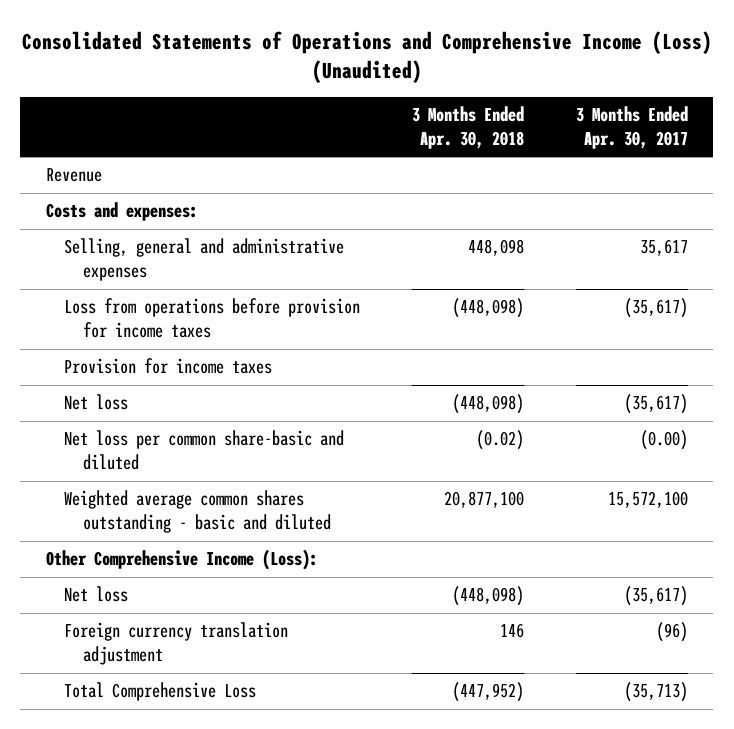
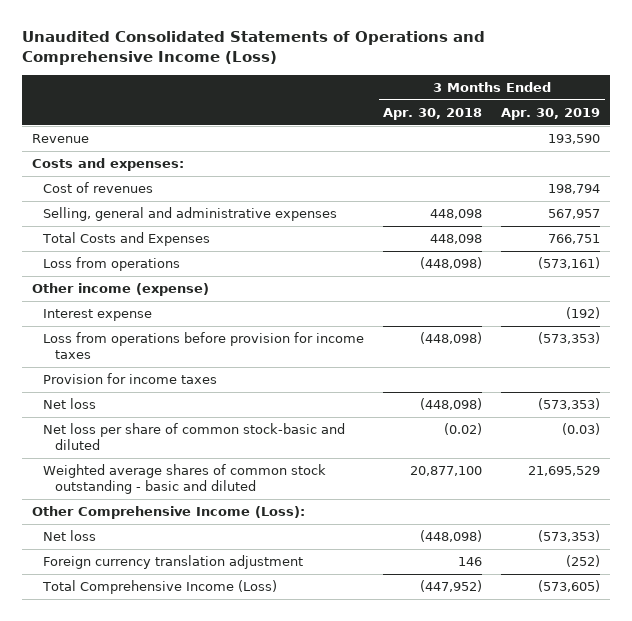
[21,31,712,83] Consolidated Statements of Operations and Comprehensive Income (Loss) (Unaudited) -> [22,31,486,66] Unaudited Consolidated Statements of Operations and Comprehensive Income (Loss)
[575,105,688,149] 3 Months Ended Apr. 30, 2017 -> none
none -> [501,107,601,120] Apr. 30, 2019
none -> [43,182,154,194] Cost of revenues
none -> [42,232,211,247] Total Costs and Expenses
none -> [43,257,181,272] Loss from operations
none -> [31,283,209,297] Other income (expense)
none -> [43,309,153,322] Interest expense
[64,430,345,471] Net loss per common share-basic and diluted -> [43,423,346,451] Net loss per share of common stock-basic and diluted
[64,490,331,534] Weighted average common shares outstanding - basic and diluted -> [43,464,327,495] Weighted average shares of common stock outstanding - basic and diluted
[64,682,257,702] Total Comprehensive Loss -> [42,580,278,595] Total Comprehensive Income (Loss)

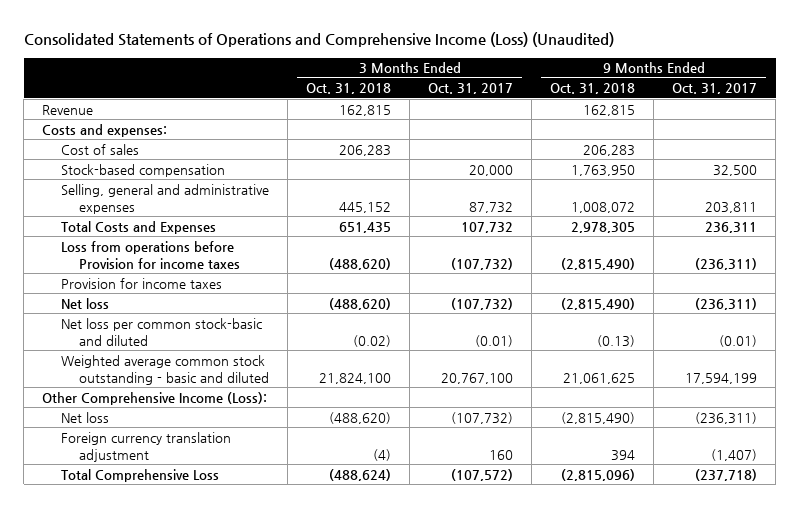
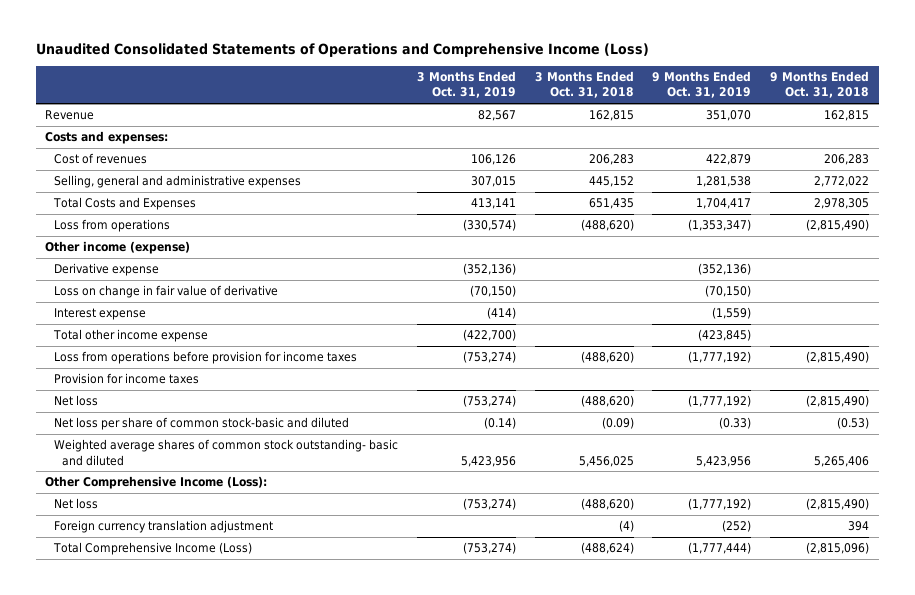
[23,32,614,48] Consolidated Statements of Operations and Comprehensive Income (Loss) (Unaudited) -> [35,42,649,57] Unaudited Consolidated Statements of Operations and Comprehensive Income (Loss)
[428,83,514,95] Oct. 31, 2017 -> none
[672,83,758,95] Oct. 31, 2017 -> none
none -> [416,71,516,99] 3 Months Ended Oct. 31, 2019
none -> [652,71,752,99] 9 Months Ended Oct. 31, 2019
[60,163,225,177] Stock-based compensation -> none
[60,143,139,155] Cost of sales -> [53,153,147,165] Cost of revenues
[571,201,636,213] 1,008,072 -> [814,176,870,188] 2,772,022
none -> [53,219,170,233] Loss from operations
none -> [45,241,191,255] Other income (expense)
none -> [53,263,159,277] Derivative expense
none -> [53,285,278,299] Loss on change in fair value of derivative
none -> [53,308,146,321] Interest expense
none -> [52,329,208,343] Total other income expense
[60,240,241,269] Loss from operations before Provision for income taxes -> [53,351,357,365] Loss from operations before provision for income taxes
[60,317,262,346] Net loss per common stock-basic and diluted -> [53,417,349,431] Net loss per share of common stock-basic and diluted
[353,334,392,347] (0.02) -> [601,417,634,430] (0.09)
[597,334,636,347] (0.13) -> [837,417,870,430] (0.53)
[60,354,270,385] Weighted average common stock outstanding - basic and diluted -> [53,439,398,466] Weighted average shares of common stock outstanding- basic and diluted
[319,372,392,384] 21,824,100 -> [578,455,634,467] 5,456,025
[563,372,636,384] 21,061,625 -> [814,455,870,467] 5,265,406
[60,468,219,482] Total Comprehensive Loss -> [52,542,252,556] Total Comprehensive Income (Loss)

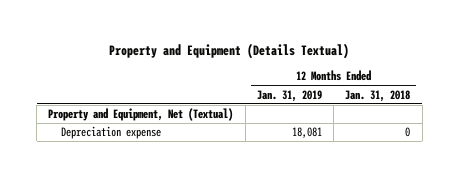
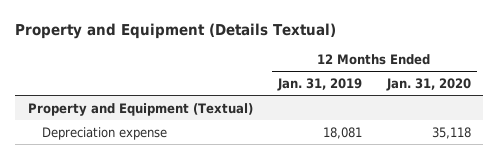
[345,89,411,102] Jan. 31, 2018 -> none
none -> [385,77,471,91] Jan. 31, 2020
[48,108,234,122] Property and Equipment, Net (Textual) -> [27,102,253,116] Property and Equipment (Textual)

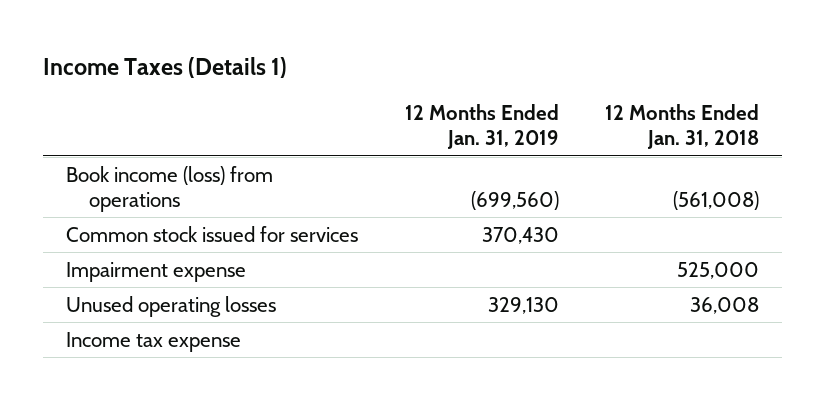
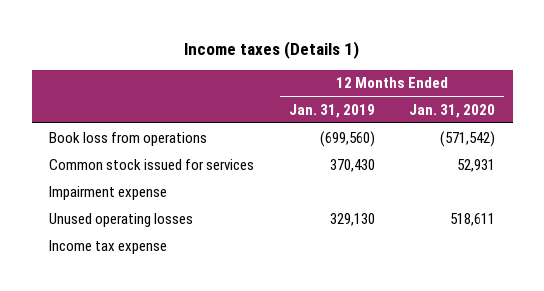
[42,56,287,78] Income Taxes (Details 1) -> [184,40,360,59] Income taxes (Details 1)
[605,104,760,150] 12 Months Ended Jan. 31, 2018 -> none
none -> [409,103,496,118] Jan. 31, 2020
[65,165,273,212] Book income (loss) from operations -> [48,131,207,146] Book loss from operations

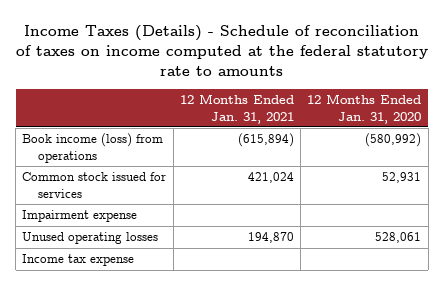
[184,40,360,59] Income taxes (Details 1) -> [15,24,428,76] Income Taxes (Details) - Schedule of reconciliation of taxes on income computed at the federal statutory rate to amounts
[288,103,375,118] Jan. 31, 2019 -> none
none -> [179,93,294,124] 12 Months Ended Jan. 31, 2021
[48,131,207,146] Book loss from operations -> [22,133,164,163] Book income (loss) from operations
[440,130,496,147] (571,542) -> [365,133,422,148] (580,992)
[450,212,496,226] 518,611 -> [375,232,422,244] 528,061

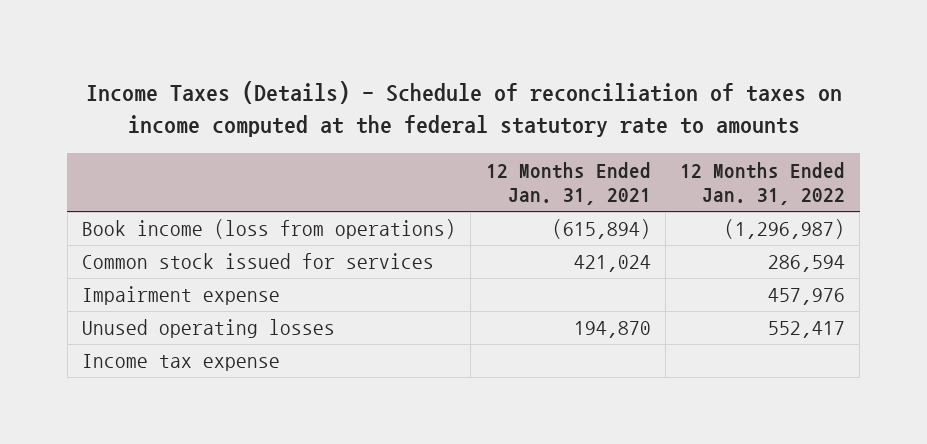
[307,93,422,124] 12 Months Ended Jan. 31, 2020 -> none
none -> [680,161,846,206] 12 Months Ended Jan. 31, 2022
[22,133,164,163] Book income (loss) from operations -> [82,219,457,240] Book income (loss from operations)

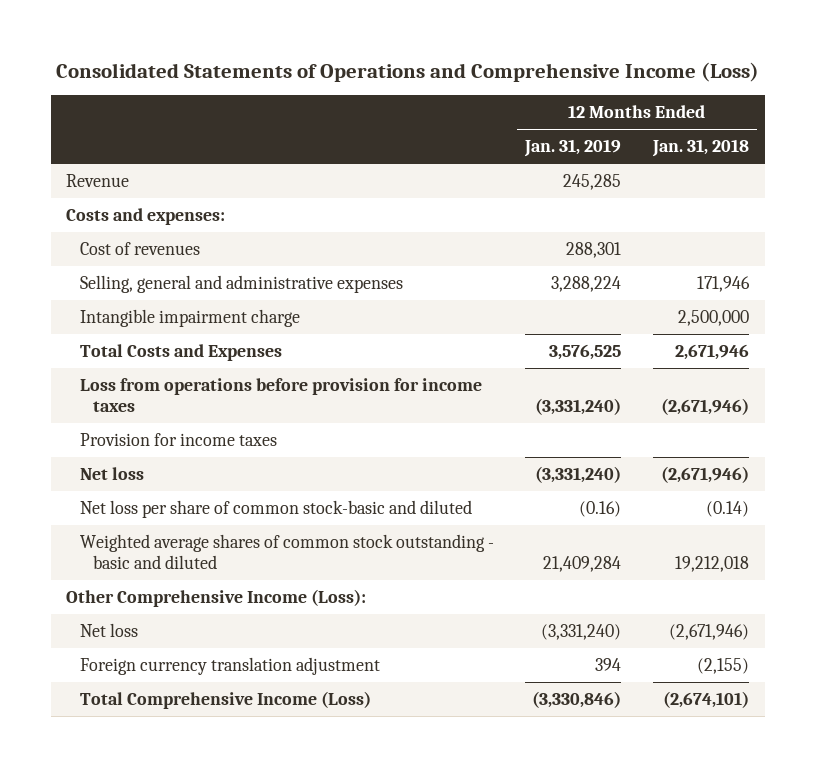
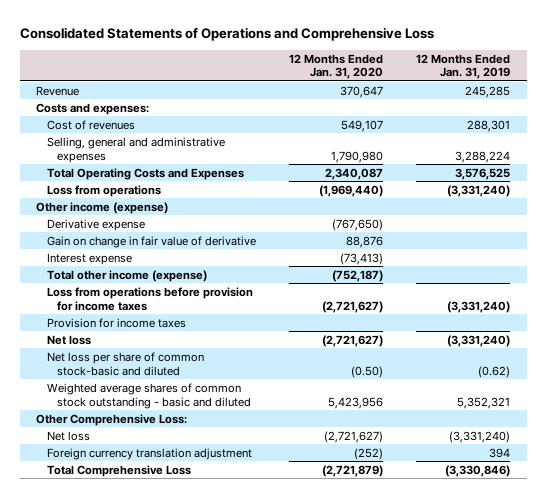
[55,61,759,82] Consolidated Statements of Operations and Comprehensive Income (Loss) -> [19,27,434,42] Consolidated Statements of Operations and Comprehensive Loss
[651,139,749,158] Jan. 31, 2018 -> none
none -> [288,53,383,80] 12 Months Ended Jan. 31, 2020
[79,308,300,327] Intangible impairment charge -> none
[79,343,282,361] Total Costs and Expenses -> [46,167,244,180] Total Operating Costs and Expenses
none -> [46,184,161,197] Loss from operations
none -> [36,201,169,214] Other income (expense)
none -> [46,218,145,231] Derivative expense
none -> [46,235,256,248] Gain on change in fair value of derivative
none -> [46,252,132,265] Interest expense
none -> [46,269,207,282] Total other income (expense)
[579,500,622,517] (0.16) -> [478,365,511,378] (0.62)
[543,555,622,572] 21,409,284 -> [457,396,511,409] 5,352,321
[66,588,367,607] Other Comprehensive Income (Loss): -> [36,413,188,426] Other Comprehensive Loss:
[79,690,371,709] Total Comprehensive Income (Loss) -> [46,464,191,477] Total Comprehensive Loss

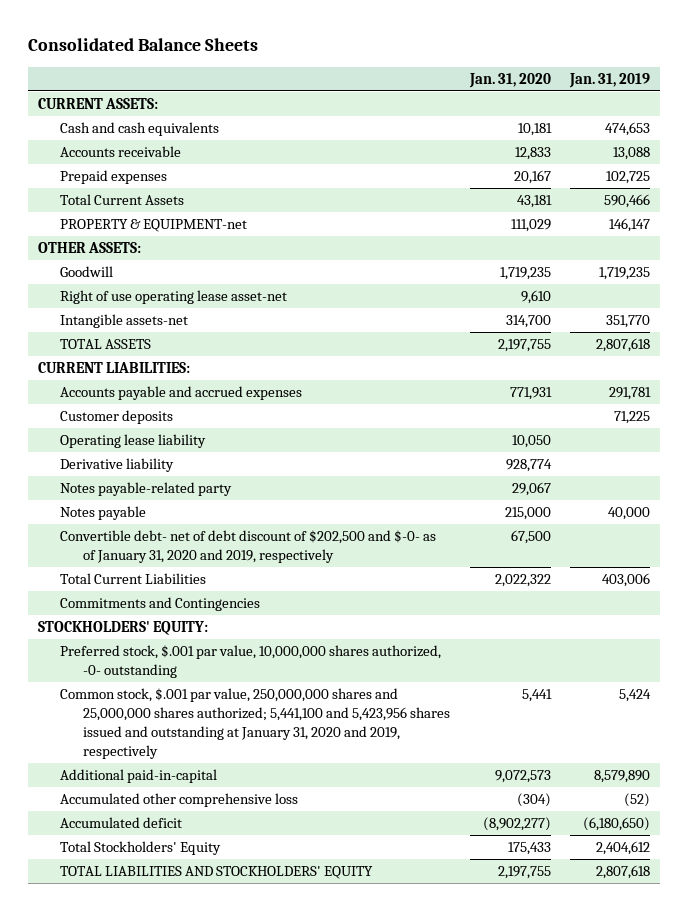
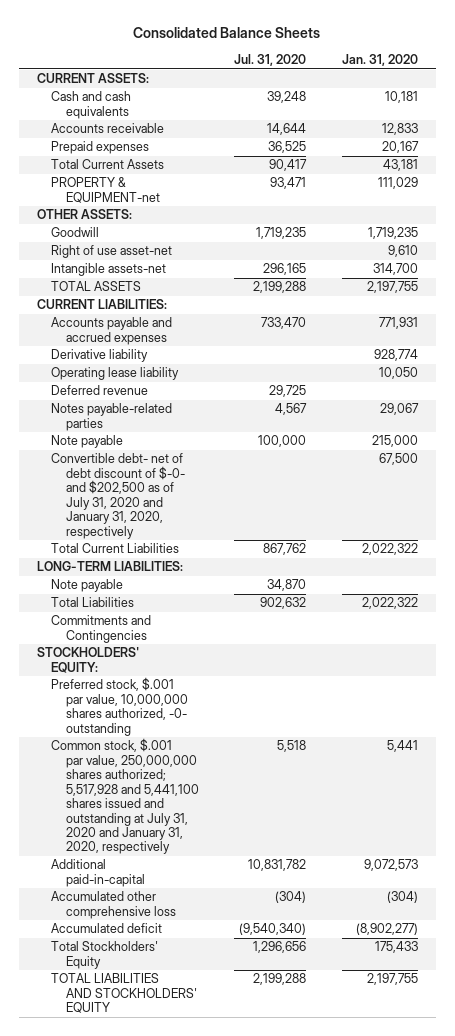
[569,72,651,88] Jan. 31, 2019 -> none
none -> [234,54,307,67] Jul. 31, 2020
[60,290,288,305] Right of use operating lease asset-net -> [51,245,173,259] Right of use asset-net
[60,410,174,425] Customer deposits -> none
[60,434,207,449] Operating lease liability -> [51,367,180,381] Operating lease liability
none -> [51,385,149,396] Deferred revenue
[60,482,233,497] Notes payable-related party -> [51,403,173,431] Notes payable-related parties
[60,506,147,521] Notes payable -> [51,435,124,449] Note payable
[60,530,437,564] Convertible debt- net of debt discount of $202,500 and $-0- as of January 31, 2020 and 2019, respectively -> [51,453,185,539] Convertible debt- net of debt discount of $-0- and $202,500 as of July 31, 2020 and January 31, 2020, respectively
none -> [37,561,184,572] LONG-TERM LIABILITIES:
none -> [51,579,124,593] Note payable
none -> [51,597,135,608] Total Liabilities
[60,688,450,759] Common stock, $.001 par value, 250,000,000 shares and 25,000,000 shares authorized; 5,441,100 and 5,423,956 shares issued and outstanding at January 31, 2020 and 2019, respectively -> [51,738,199,855] Common stock, $.001 par value, 250,000,000 shares authorized; 5,517,928 and 5,441,100 shares issued and outstanding at July 31, 2020 and January 31, 2020, respectively

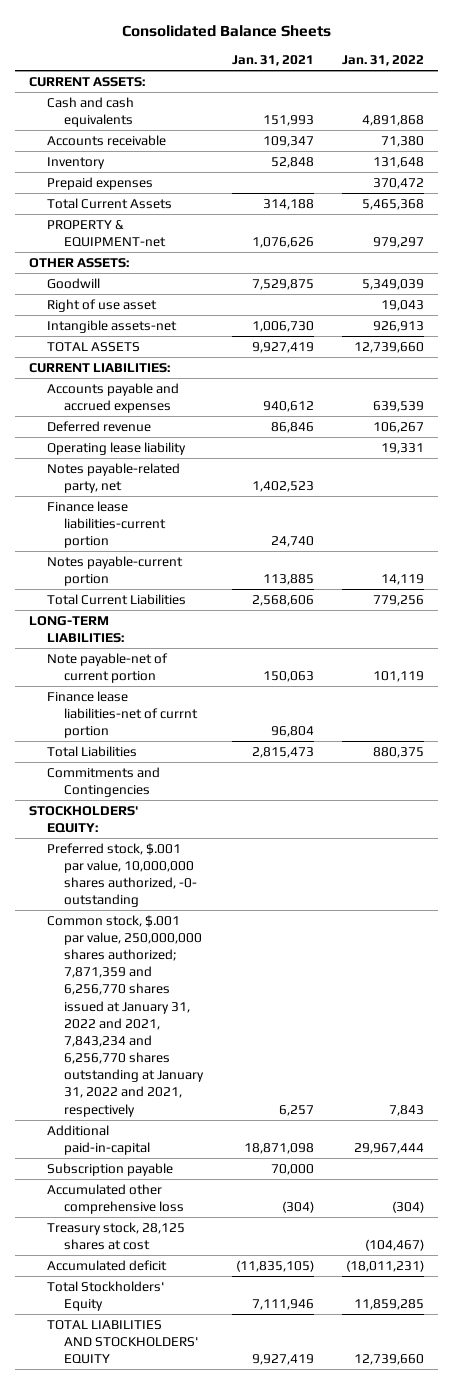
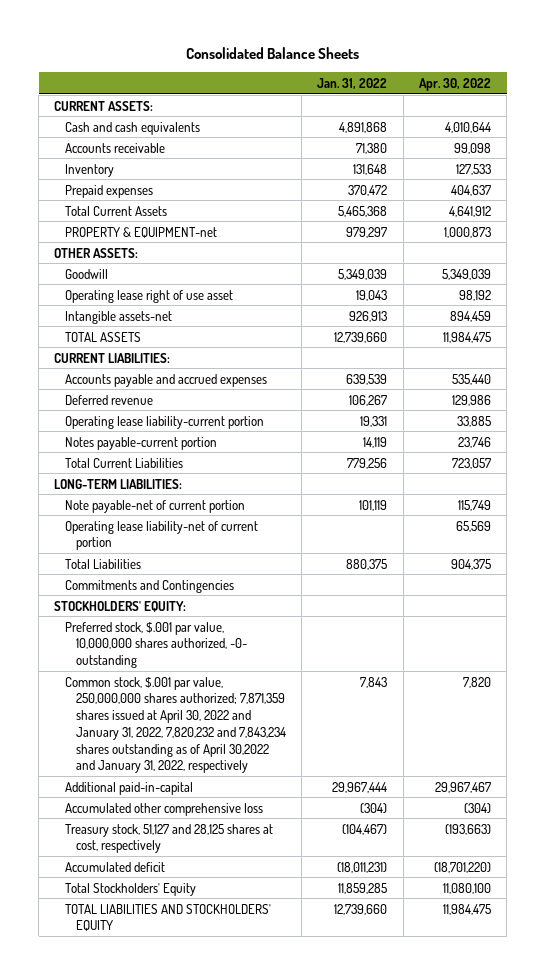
[231,55,314,67] Jan. 31, 2021 -> none
none -> [418,77,491,91] Apr. 30, 2022
[46,298,157,312] Right of use asset -> [65,289,234,303] Operating lease right of use asset
[46,462,180,493] Notes payable-related party, net -> none
[46,500,167,549] Finance lease liabilities-current portion -> none
[46,441,186,455] Operating lease liability -> [65,415,265,429] Operating lease liability-current portion
[46,690,199,739] Finance lease liabilities-net of currnt portion -> [65,520,259,551] Operating lease liability-net of current portion
[46,914,205,1117] Common stock, $.001 par value, 250,000,000 shares authorized; 7,871,359 and 6,256,770 shares issued at January 31, 2022 and 2021, 7,843,234 and 6,256,770 shares outstanding at January 31, 2022 and 2021, respectively -> [65,676,286,774] Common stock, $.001 par value, 250,000,000 shares authorized; 7,871,359 shares issued at April 30, 2022 and January 31, 2022, 7,820,232 and 7,843,234 shares outstanding as of April 30,2022 and January 31, 2022, respectively
[46,1162,173,1176] Subscription payable -> none
[46,1221,185,1250] Treasury stock, 28,125 shares at cost -> [65,823,274,854] Treasury stock, 51,127 and 28,125 shares at cost, respectively

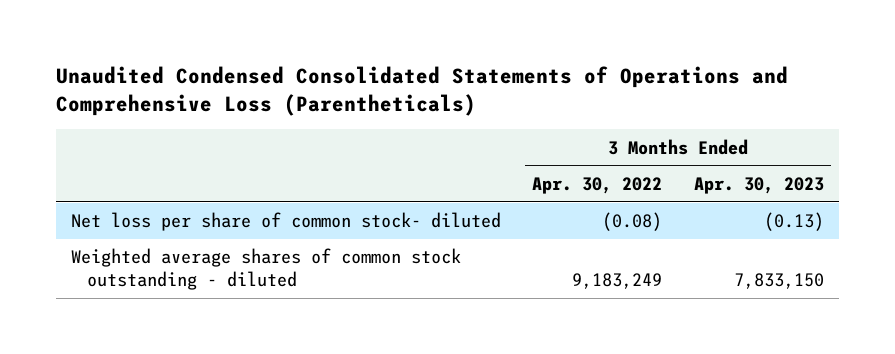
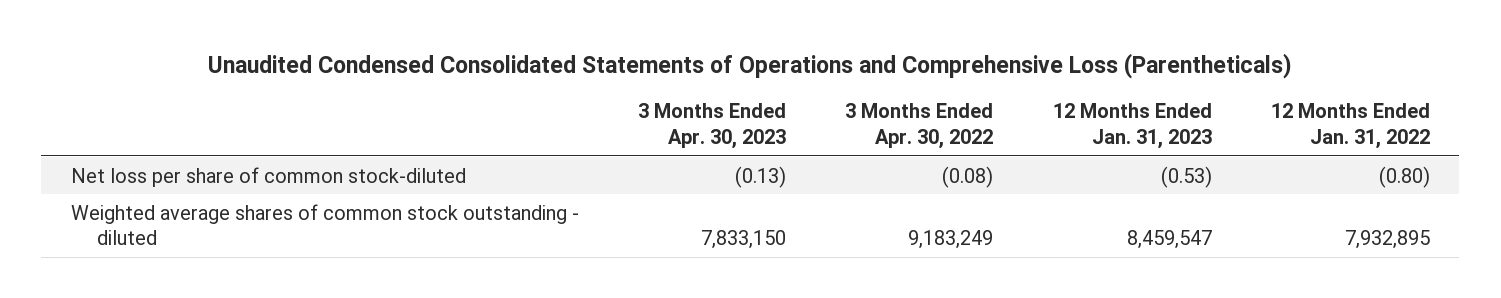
none -> [1052,103,1212,150] 12 Months Ended Jan. 31, 2023
none -> [1270,103,1430,150] 12 Months Ended Jan. 31, 2022
[71,212,502,232] Net loss per share of common stock- diluted -> [71,166,467,187] Net loss per share of common stock-diluted

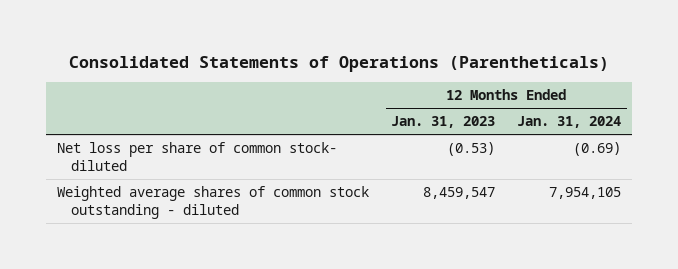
[208,52,1293,79] Unaudited Condensed Consolidated Statements of Operations and Comprehensive Loss (Parentheticals) -> [69,55,610,72] Consolidated Statements of Operations (Parentheticals)
[638,103,787,150] 3 Months Ended Apr. 30, 2023 -> none
[845,103,994,150] 3 Months Ended Apr. 30, 2022 -> none
[1270,103,1430,150] 12 Months Ended Jan. 31, 2022 -> none
none -> [517,116,622,129] Jan. 31, 2024
[71,166,467,187] Net loss per share of common stock-diluted -> [56,142,337,172] Net loss per share of common stock- diluted

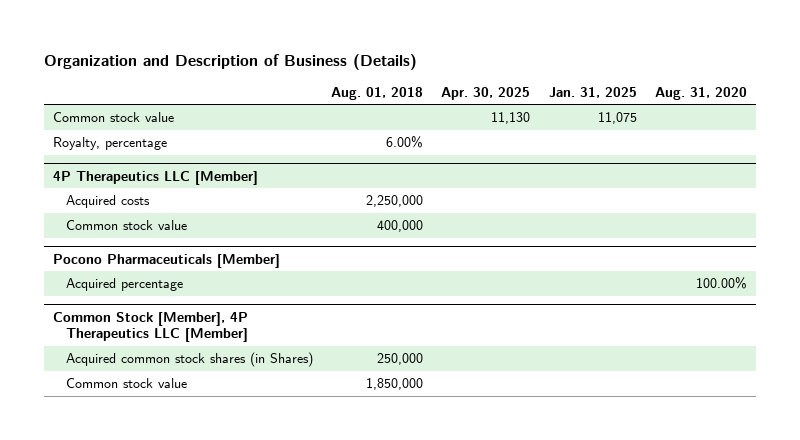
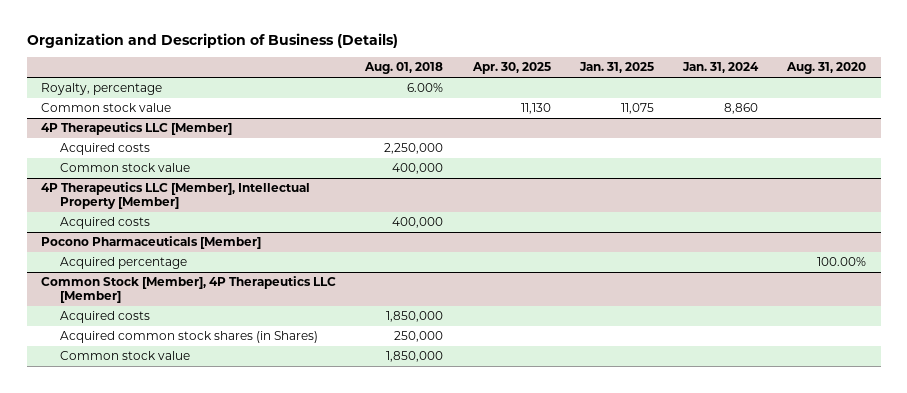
none -> [682,62,760,74] Jan. 31, 2024
[53,112,175,123] Common stock value -> [41,103,172,113] Common stock value
none -> [41,182,311,210] 4P Therapeutics LLC [Member], Intellectual Property [Member]
none -> [59,217,150,230] Acquired costs
none -> [59,311,150,324] Acquired costs

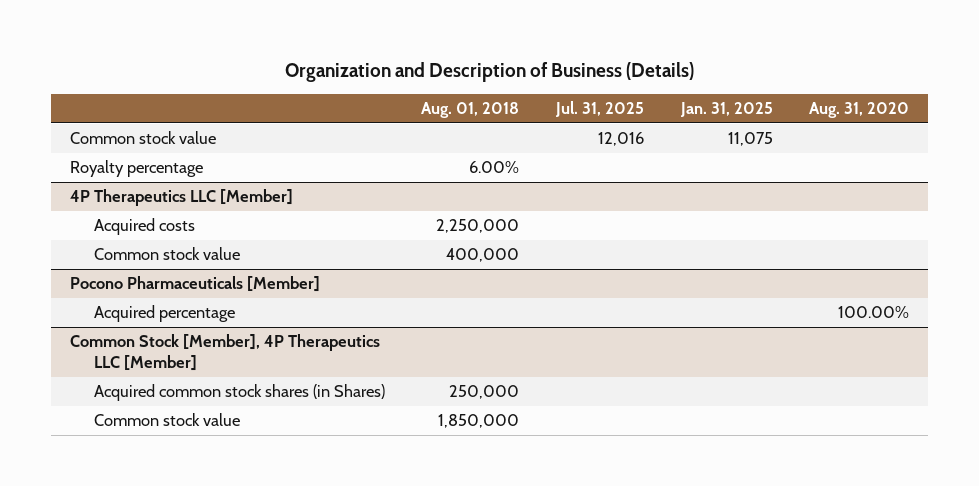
[471,62,551,75] Apr. 30, 2025 -> none
[682,62,760,74] Jan. 31, 2024 -> none
none -> [554,101,644,118] Jul. 31, 2025
[41,83,163,96] Royalty, percentage -> none
none -> [69,160,203,178] Royalty percentage
[41,182,311,210] 4P Therapeutics LLC [Member], Intellectual Property [Member] -> none
[59,217,150,230] Acquired costs -> none
[59,311,150,324] Acquired costs -> none

